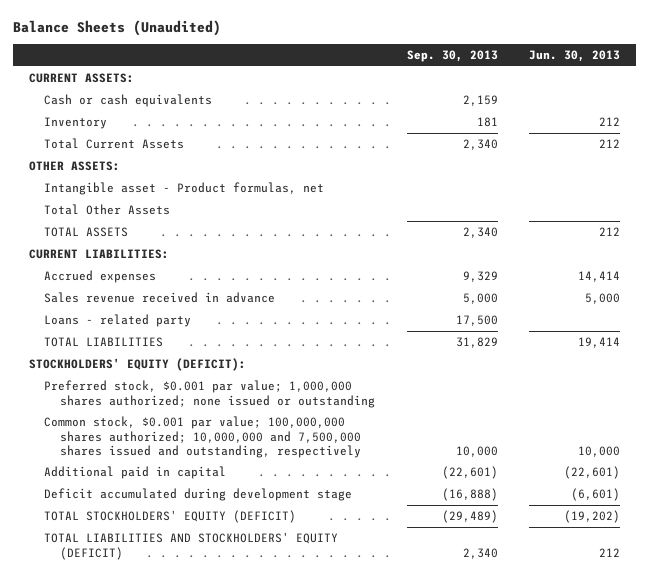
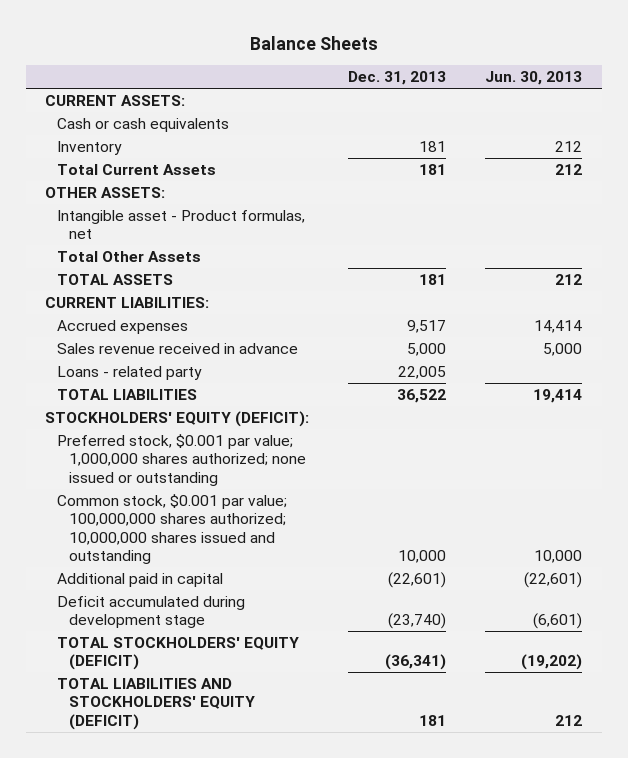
[12,19,221,36] Balance Sheets (Unaudited) -> [249,35,378,50] Balance Sheets
[406,50,498,63] Sep. 30, 2013 -> none
none -> [348,71,447,86] Dec. 31, 2013
[44,416,361,458] Common stock, $0.001 par value; 100,000,000 shares authorized; 10,000,000 and 7,500,000 shares issued and outstanding, respectively -> [57,494,288,564] Common stock, $0.001 par value; 100,000,000 shares authorized; 10,000,000 shares issued and outstanding

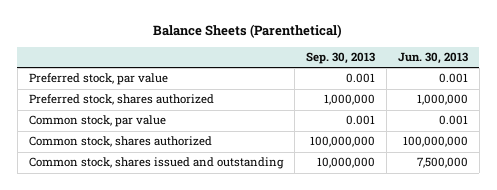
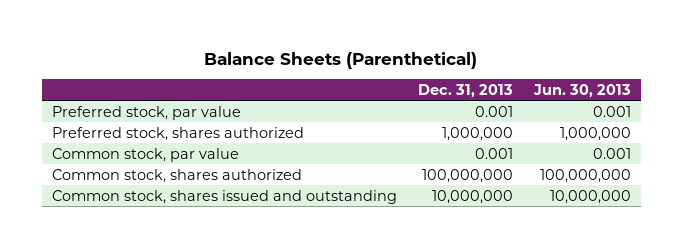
[305,52,375,65] Sep. 30, 2013 -> none
none -> [417,83,513,97] Dec. 31, 2013
[416,157,468,169] 7,500,000 -> [549,189,631,204] 10,000,000

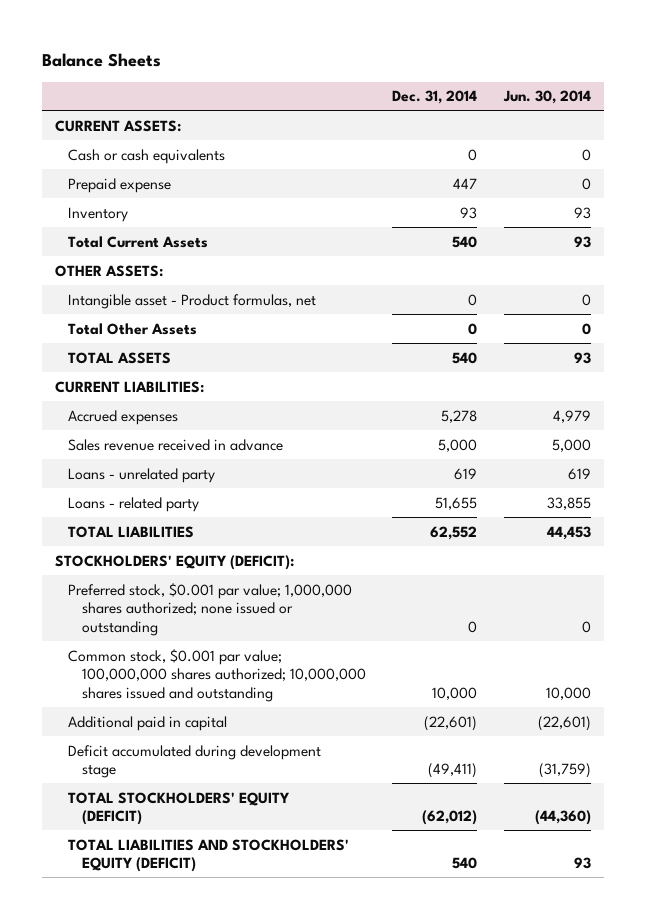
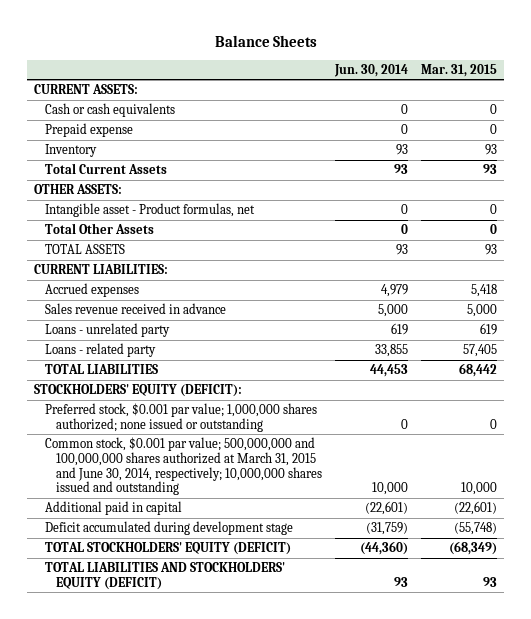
[392,90,478,105] Dec. 31, 2014 -> none
none -> [421,63,498,77] Mar. 31, 2015
[68,648,366,702] Common stock, $0.001 par value; 100,000,000 shares authorized; 10,000,000 shares issued and outstanding -> [45,437,323,496] Common stock, $0.001 par value; 500,000,000 and 100,000,000 shares authorized at March 31, 2015 and June 30, 2014, respectively; 10,000,000 shares issued and outstanding

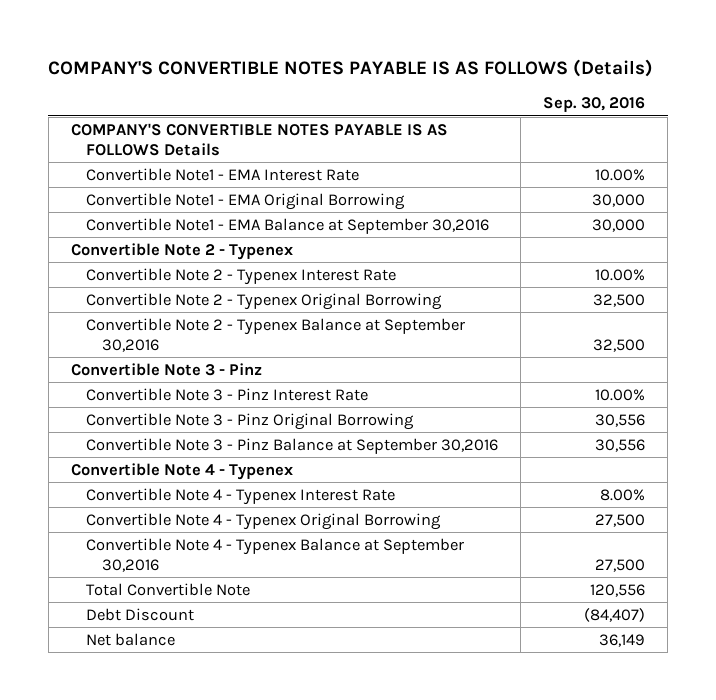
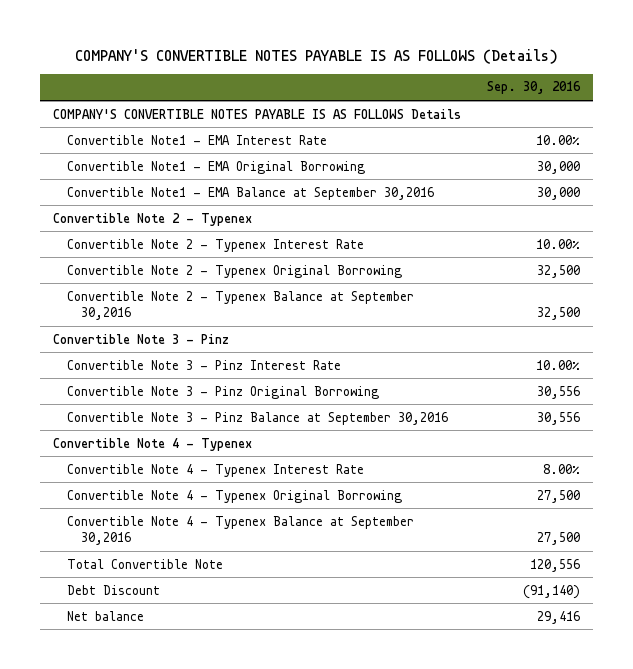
[584,607,646,622] (84,407) -> [523,584,581,599] (91,140)
[599,633,646,647] 36,149 -> [537,610,581,624] 29,416

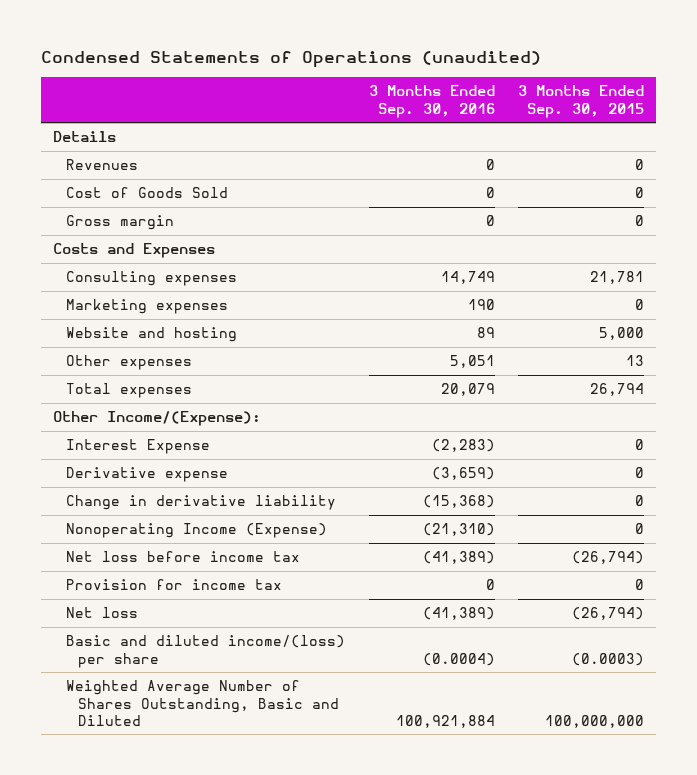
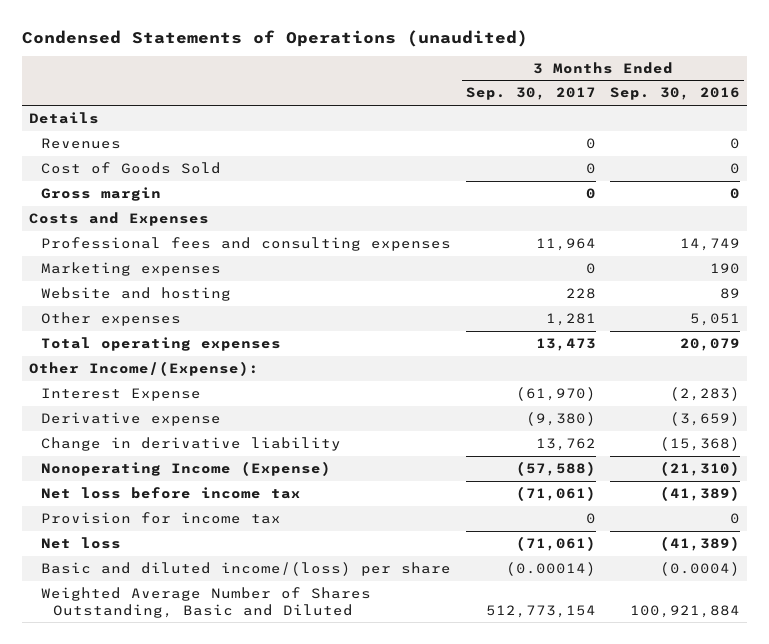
[518,85,645,118] 3 Months Ended Sep. 30, 2015 -> none
none -> [465,87,596,101] Sep. 30, 2017
[65,271,237,287] Consulting expenses -> [41,236,452,251] Professional fees and consulting expenses
[65,383,192,399] Total expenses -> [41,336,282,351] Total operating expenses

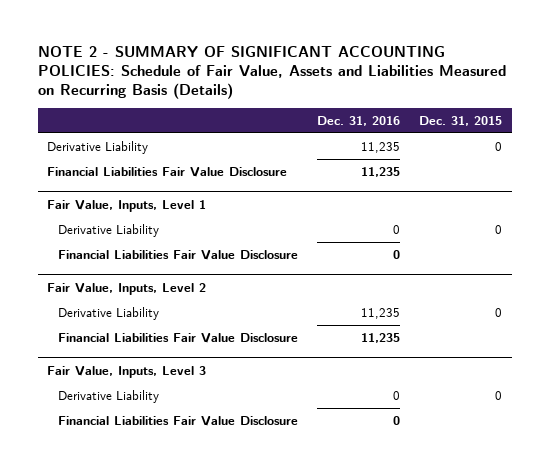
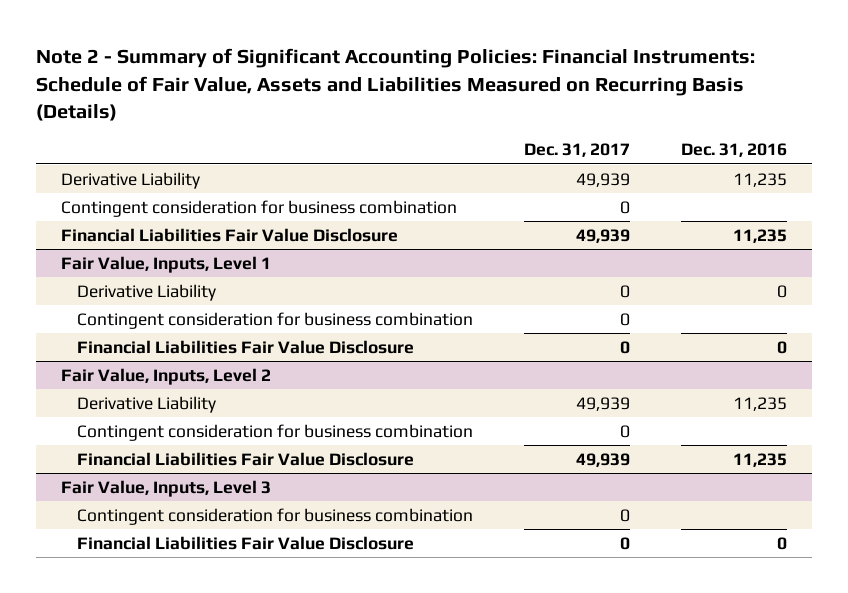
[37,45,506,100] NOTE 2 - SUMMARY OF SIGNIFICANT ACCOUNTING POLICIES: Schedule of Fair Value, Assets and Liabilities Measured on Recurring Basis (Details) -> [36,48,756,121] Note 2 - Summary of Significant Accounting Policies: Financial Instruments: Schedule of Fair Value, Assets and Liabilities Measured on Recurring Basis (Details)
[419,115,503,126] Dec. 31, 2015 -> none
none -> [523,143,630,158] Dec. 31, 2017
none -> [61,199,458,217] Contingent consideration for business combination
none -> [76,311,473,329] Contingent consideration for business combination
none -> [76,423,473,441] Contingent consideration for business combination
[58,389,160,403] Derivative Liability -> none
none -> [76,507,473,525] Contingent consideration for business combination

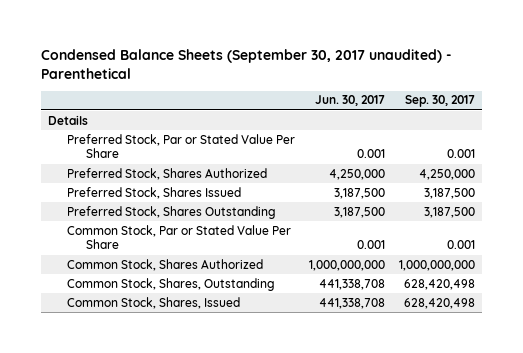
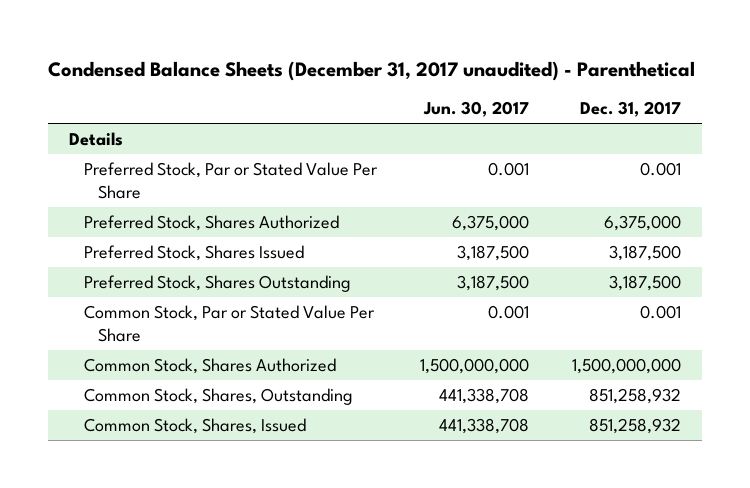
[41,48,453,79] Condensed Balance Sheets (September 30, 2017 unaudited) - Parenthetical -> [47,60,695,81] Condensed Balance Sheets (December 31, 2017 unaudited) - Parenthetical
[405,95,476,108] Sep. 30, 2017 -> none
none -> [579,101,681,118] Dec. 31, 2017
[329,168,386,180] 4,250,000 -> [451,214,529,231] 6,375,000
[309,259,386,271] 1,000,000,000 -> [419,357,529,374] 1,500,000,000

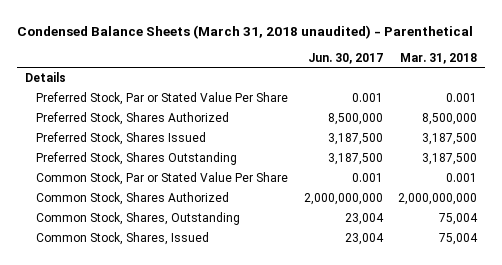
[47,60,695,81] Condensed Balance Sheets (December 31, 2017 unaudited) - Parenthetical -> [17,24,474,39] Condensed Balance Sheets (March 31, 2018 unaudited) - Parenthetical
[579,101,681,118] Dec. 31, 2017 -> none
none -> [400,52,478,64] Mar. 31, 2018
[451,214,529,231] 6,375,000 -> [327,113,383,126] 8,500,000
[419,357,529,374] 1,500,000,000 -> [303,193,383,206] 2,000,000,000
[438,387,529,404] 441,338,708 -> [344,213,384,226] 23,004
[438,417,529,434] 441,338,708 -> [344,233,384,246] 23,004

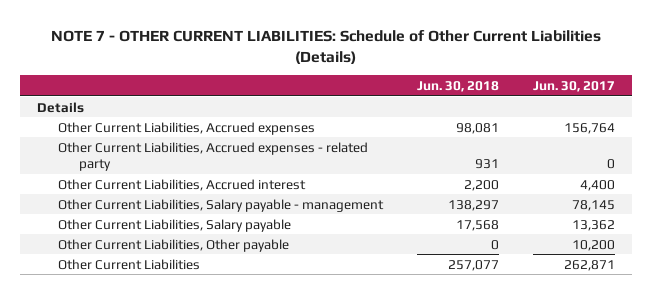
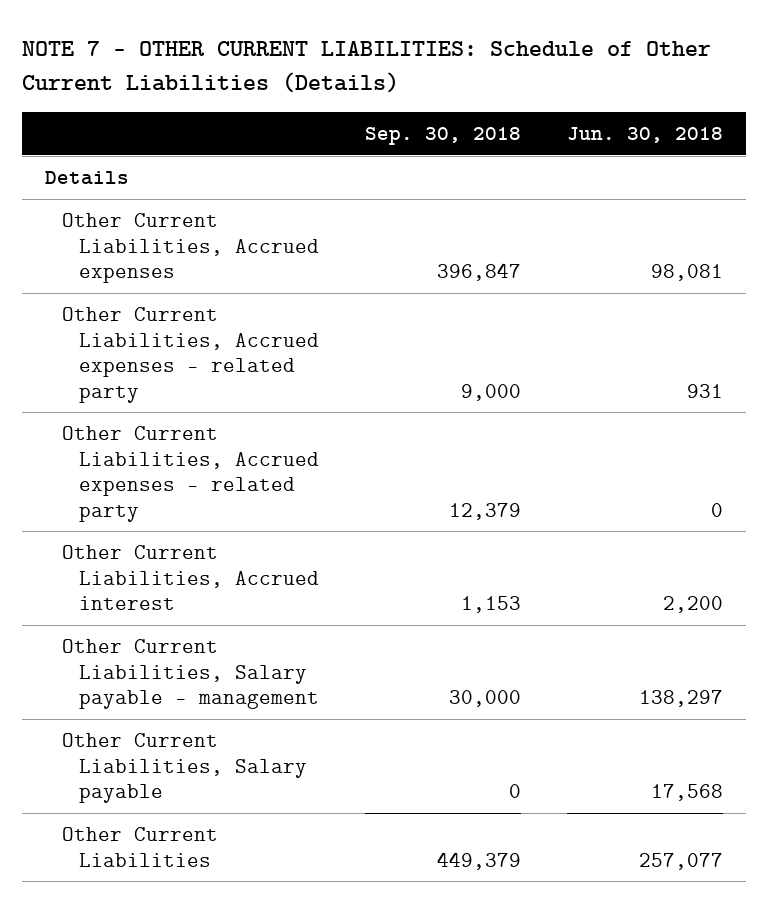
[532,80,615,92] Jun. 30, 2017 -> none
none -> [365,126,522,145] Sep. 30, 2018
none -> [62,425,319,522] Other Current Liabilities, Accrued expenses - related party
[57,238,289,252] Other Current Liabilities, Other payable -> none

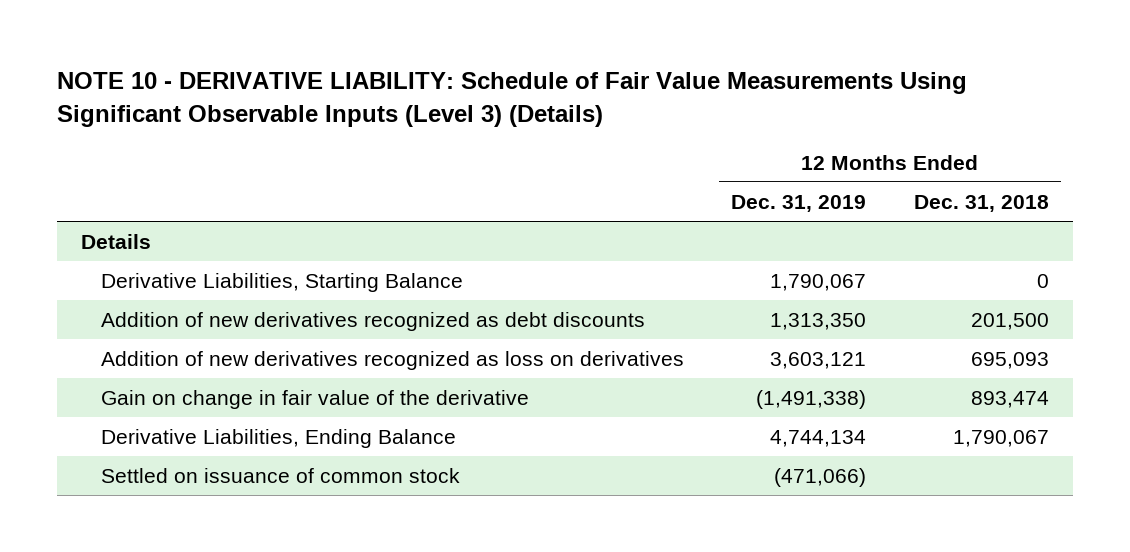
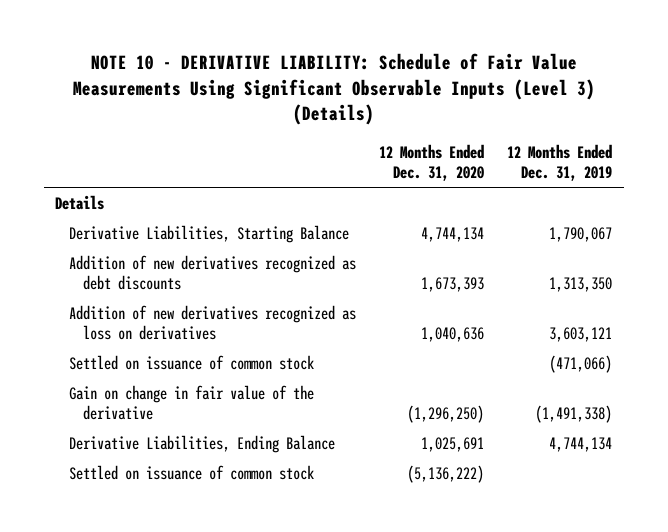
[914,194,1050,212] Dec. 31, 2018 -> none
none -> [379,143,485,181] 12 Months Ended Dec. 31, 2020
[100,467,460,483] Settled on issuance of common stock -> [69,354,315,370] Settled on issuance of common stock
none -> [69,464,315,480] Settled on issuance of common stock

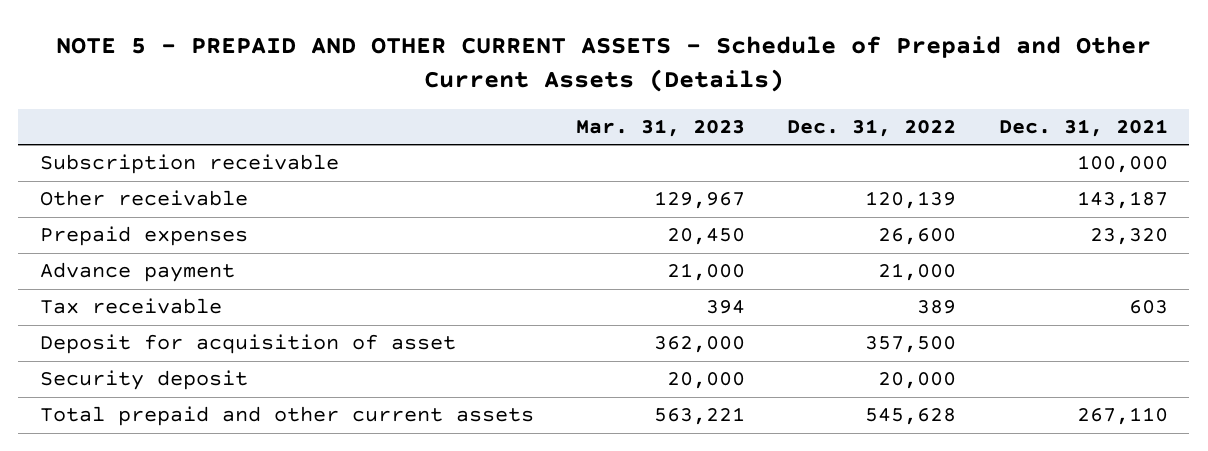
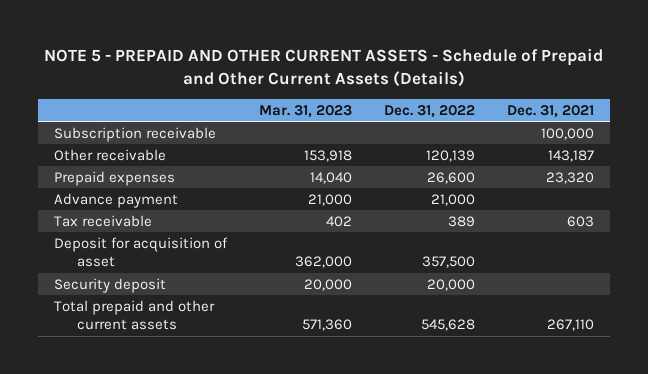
[654,191,746,210] 129,967 -> [303,149,352,162] 153,918
[667,228,746,246] 20,450 -> [309,171,352,184] 14,040
[706,300,746,315] 394 -> [325,215,352,227] 402
[654,407,746,426] 563,221 -> [301,319,352,332] 571,360

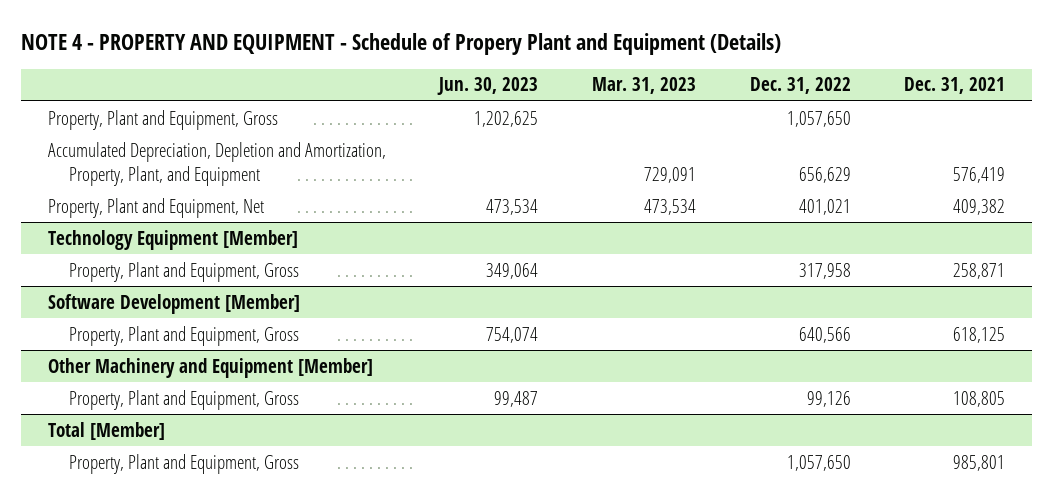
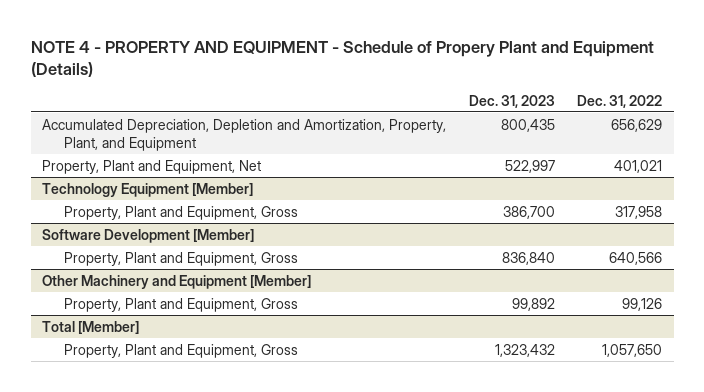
[437,77,539,96] Jun. 30, 2023 -> none
[592,77,697,95] Mar. 31, 2023 -> none
[904,77,1006,95] Dec. 31, 2021 -> none
none -> [468,94,555,108] Dec. 31, 2023
[47,109,278,130] Property, Plant and Equipment, Gross -> none

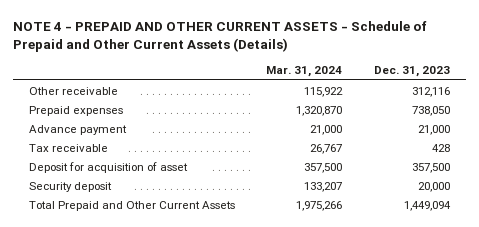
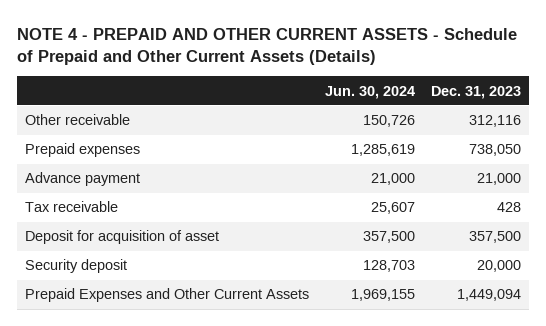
[266,66,343,78] Mar. 31, 2024 -> none
none -> [325,85,416,99] Jun. 30, 2024
[28,200,235,211] Total Prepaid and Other Current Assets -> [25,288,310,303] Prepaid Expenses and Other Current Assets

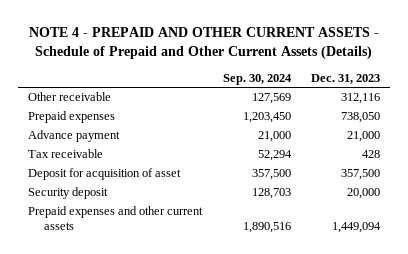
[325,85,416,99] Jun. 30, 2024 -> none
none -> [222,73,292,85] Sep. 30, 2024
[25,288,310,303] Prepaid Expenses and Other Current Assets -> [28,206,204,231] Prepaid expenses and other current assets

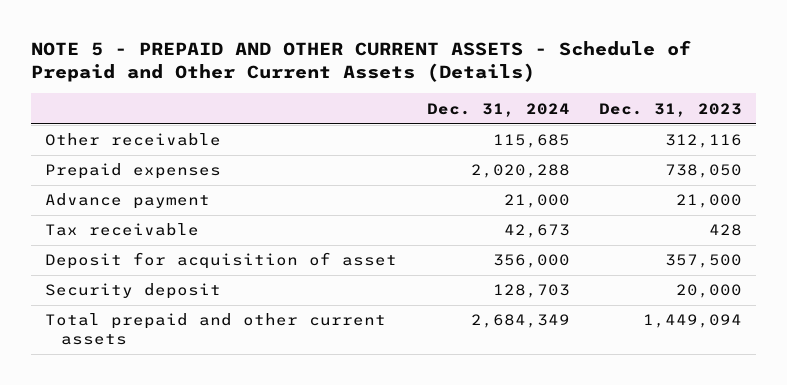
[29,27,380,60] NOTE 4 - PREPAID AND OTHER CURRENT ASSETS - Schedule of Prepaid and Other Current Assets (Details) -> [30,39,691,83] NOTE 5 - PREPAID AND OTHER CURRENT ASSETS - Schedule of Prepaid and Other Current Assets (Details)
[222,73,292,85] Sep. 30, 2024 -> none
none -> [426,102,570,117] Dec. 31, 2024
[28,206,204,231] Prepaid expenses and other current assets -> [45,313,387,345] Total prepaid and other current assets

